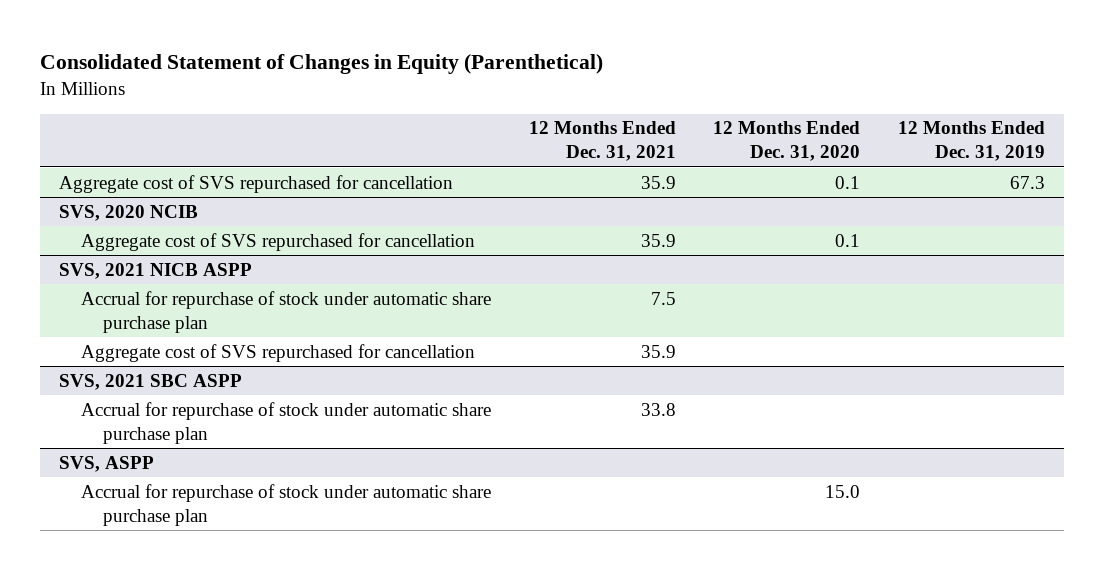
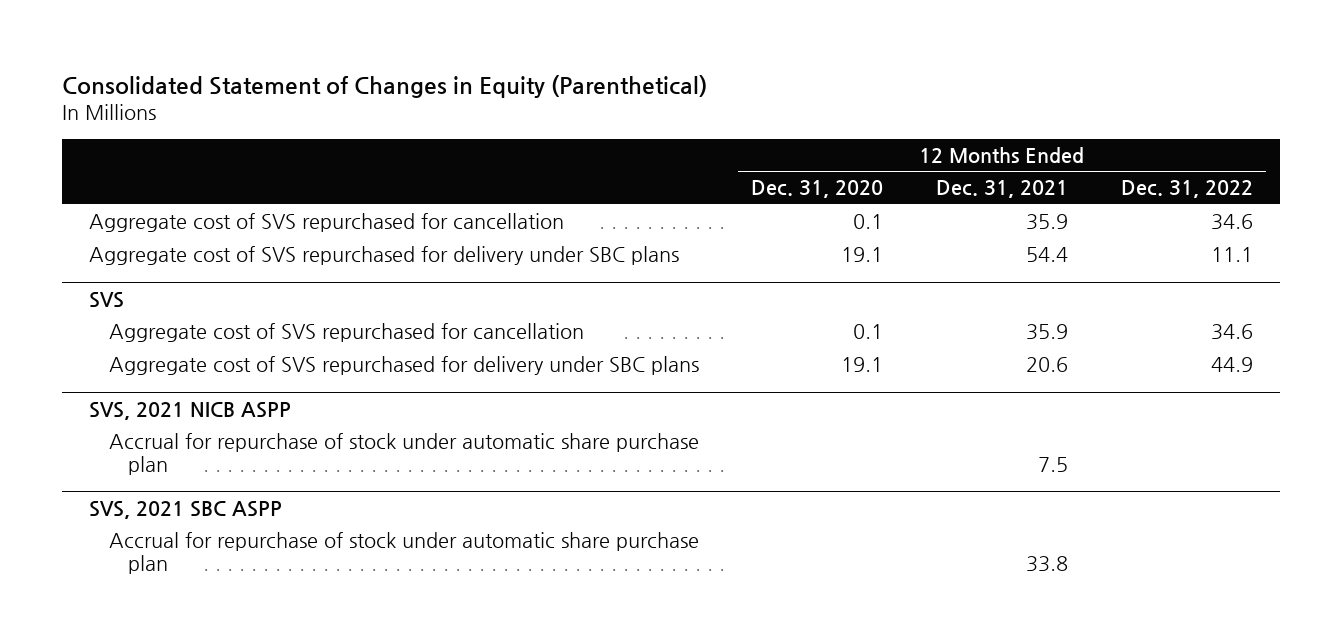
[898,121,1046,162] 12 Months Ended Dec. 31, 2019 -> none
none -> [1121,180,1254,199] Dec. 31, 2022
[58,204,198,221] SVS, 2020 NCIB -> none
none -> [88,246,679,266] Aggregate cost of SVS repurchased for delivery under SBC plans
none -> [88,291,124,308] SVS
none -> [108,356,699,376] Aggregate cost of SVS repurchased for delivery under SBC plans
[80,343,475,362] Aggregate cost of SVS repurchased for cancellation -> none
[58,455,154,472] SVS, ASPP -> none
[80,483,491,526] Accrual for repurchase of stock under automatic share purchase plan -> none

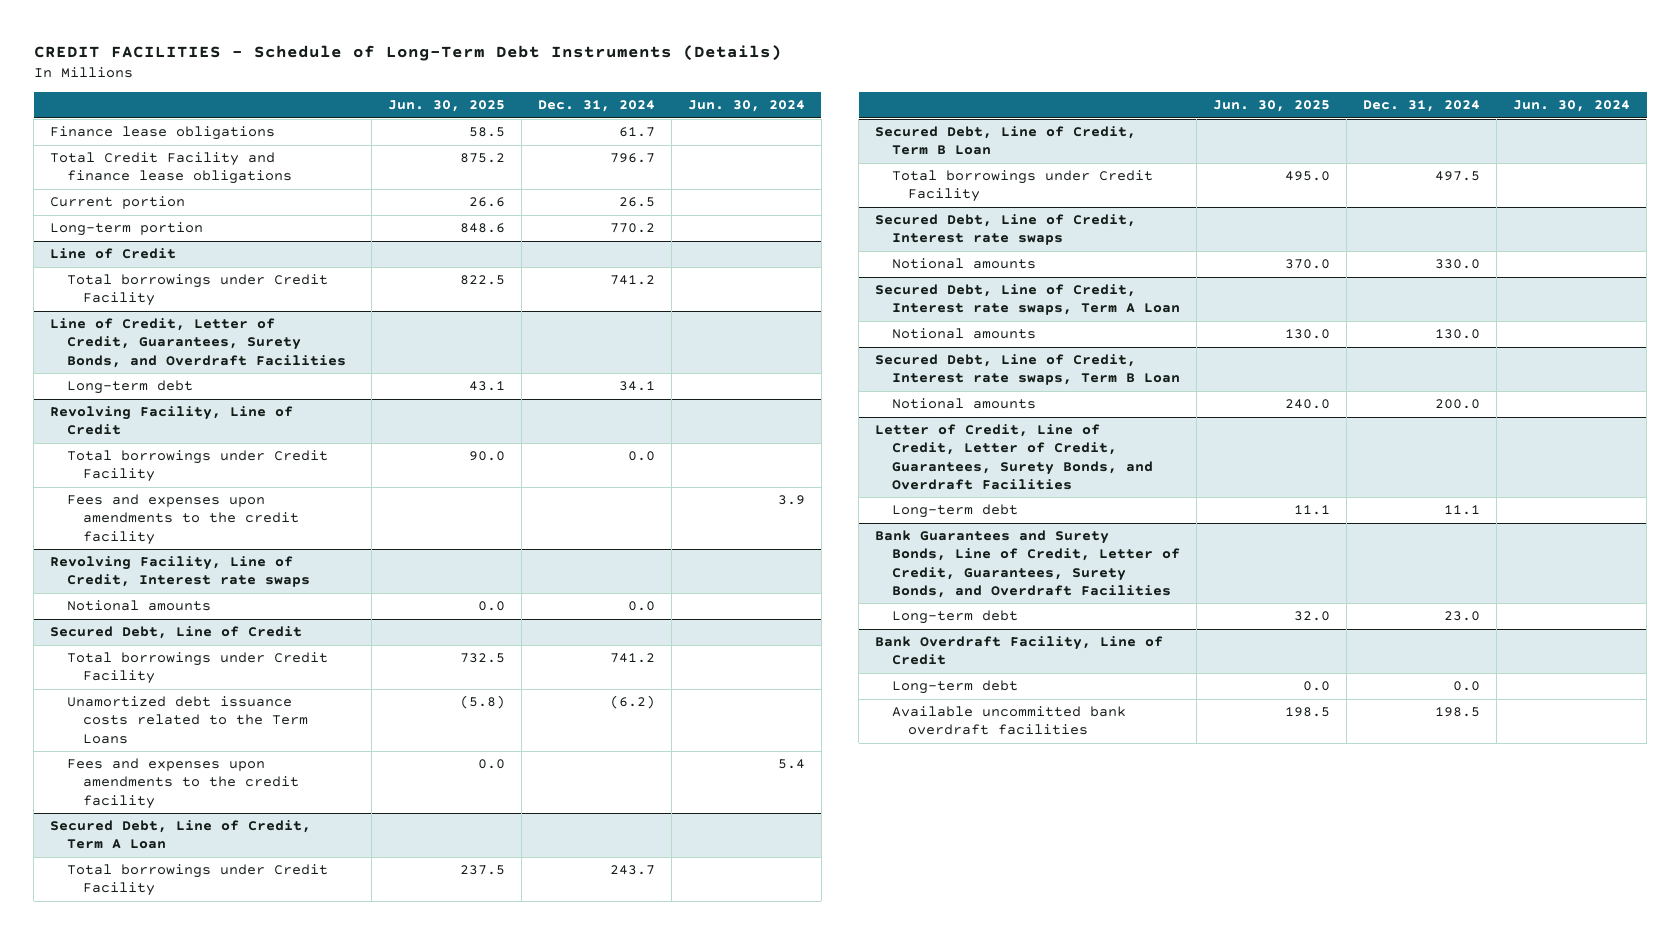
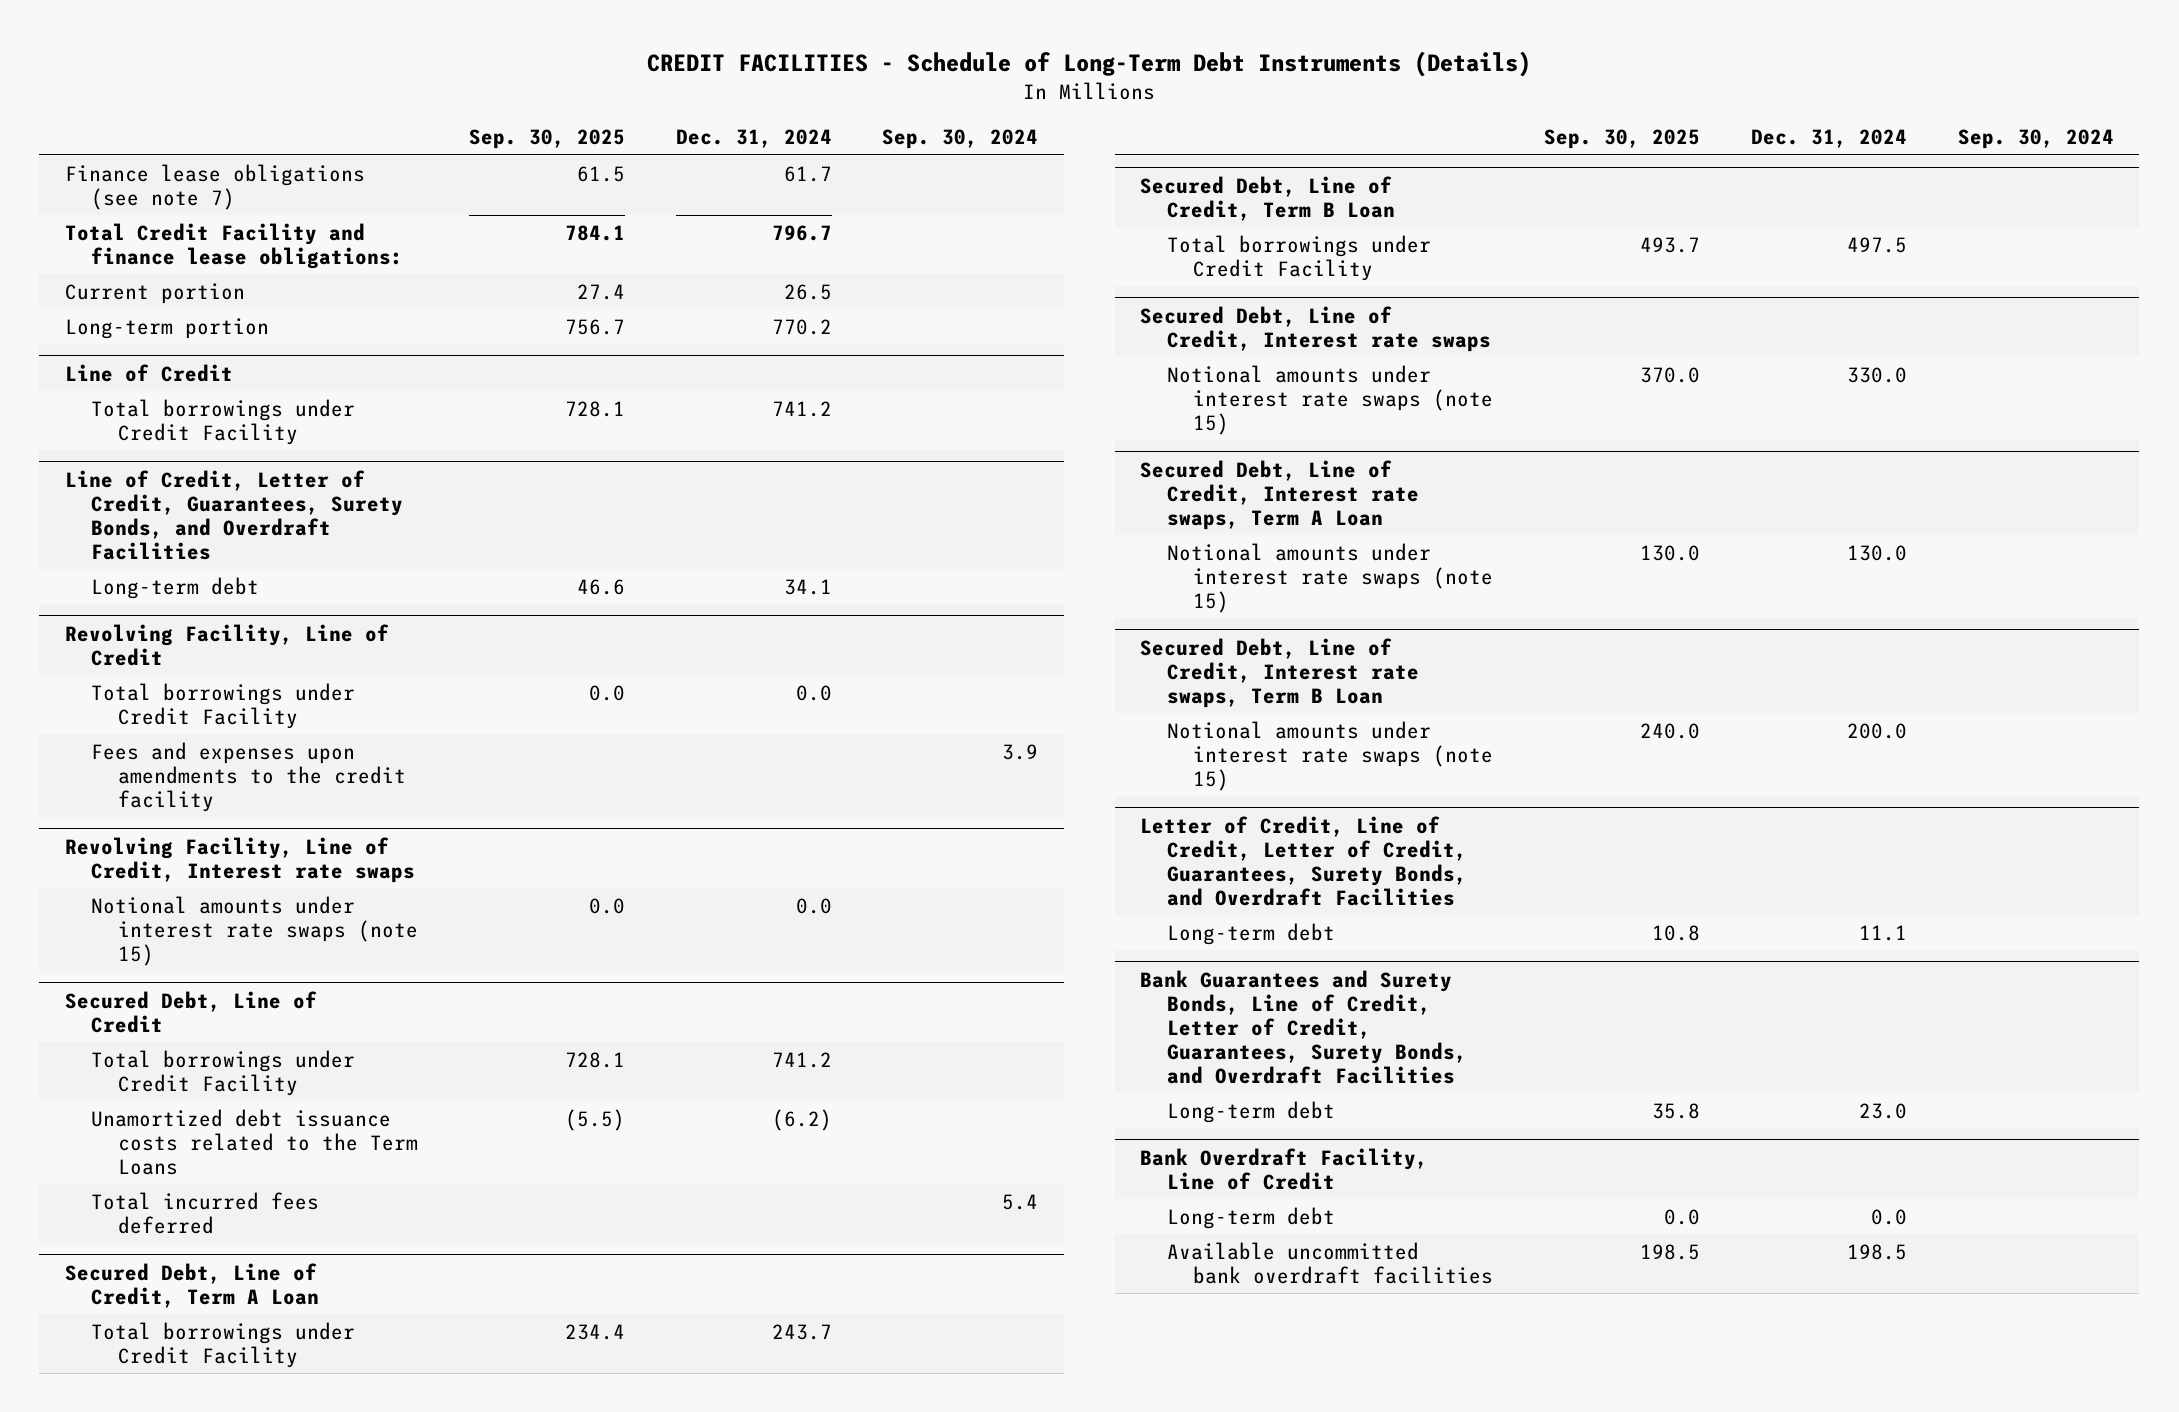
[387,100,505,113] Jun. 30, 2025 -> none
[687,100,805,113] Jun. 30, 2024 -> none
none -> [468,128,625,149] Sep. 30, 2025
none -> [882,128,1039,149] Sep. 30, 2024
[50,126,276,141] Finance lease obligations -> [64,163,365,210] Finance lease obligations (see note 7)
[50,152,292,185] Total Credit Facility and finance lease obligations -> [64,222,404,269] Total Credit Facility and finance lease obligations:
[66,600,211,612] Notional amounts -> [91,895,418,966] Notional amounts under interest rate swaps (note 15)
[66,758,300,809] Fees and expenses upon amendments to the credit facility -> none
none -> [91,1191,320,1234] Total incurred fees deferred
[891,258,1036,270] Notional amounts -> [1166,364,1494,435] Notional amounts under interest rate swaps (note 15)
[891,328,1036,340] Notional amounts -> [1166,542,1494,613] Notional amounts under interest rate swaps (note 15)
[891,398,1036,410] Notional amounts -> [1166,720,1494,791] Notional amounts under interest rate swaps (note 15)

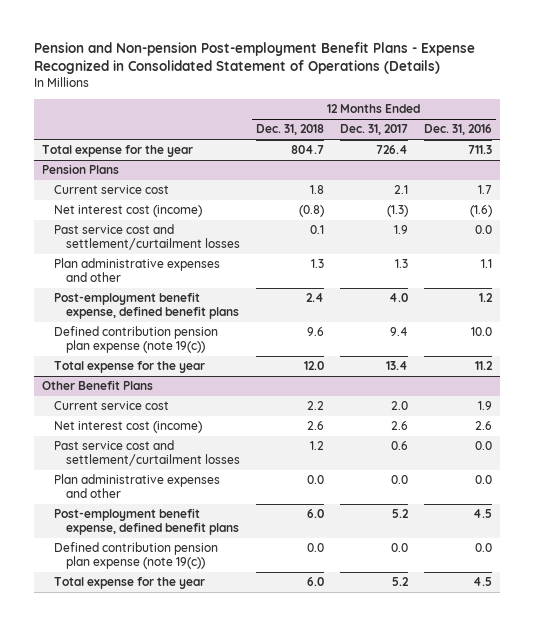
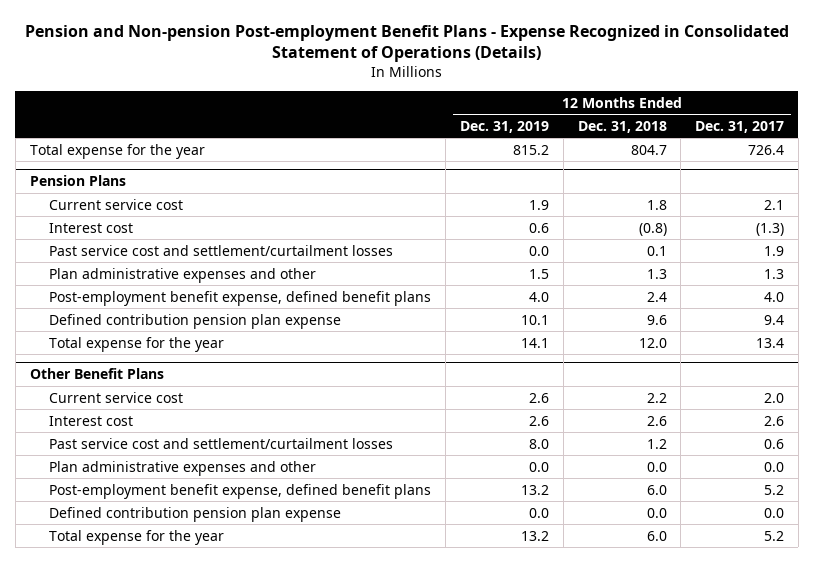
[424,124,493,136] Dec. 31, 2016 -> none
none -> [459,120,549,133] Dec. 31, 2019
[54,205,203,218] Net interest cost (income) -> [49,222,134,233] Interest cost
[54,326,219,354] Defined contribution pension plan expense (note 19(c)) -> [49,313,342,329] Defined contribution pension plan expense
[54,421,203,434] Net interest cost (income) -> [49,415,134,426] Interest cost
[54,542,219,570] Defined contribution pension plan expense (note 19(c)) -> [49,506,342,522] Defined contribution pension plan expense

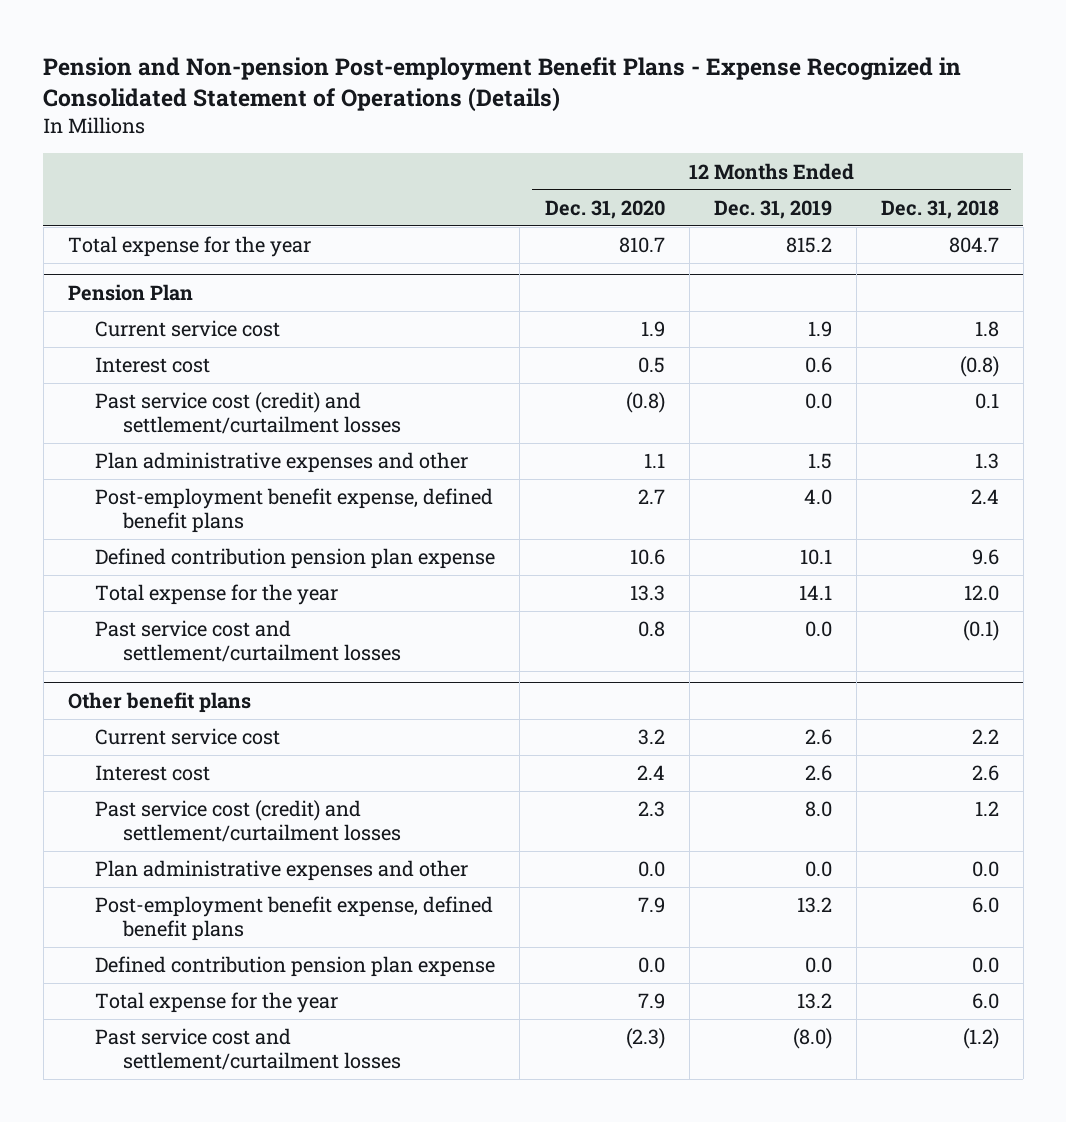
[695,120,785,133] Dec. 31, 2017 -> none
none -> [544,199,665,219] Dec. 31, 2020
[29,175,126,187] Pension Plans -> [67,284,193,302] Pension Plan
[49,244,394,256] Past service cost and settlement/curtailment losses -> [95,392,402,435] Past service cost (credit) and settlement/curtailment losses
none -> [95,620,402,663] Past service cost and settlement/curtailment losses
[29,368,164,380] Other Benefit Plans -> [67,692,251,714] Other benefit plans
[49,437,394,449] Past service cost and settlement/curtailment losses -> [95,800,402,843] Past service cost (credit) and settlement/curtailment losses
none -> [95,1028,402,1071] Past service cost and settlement/curtailment losses

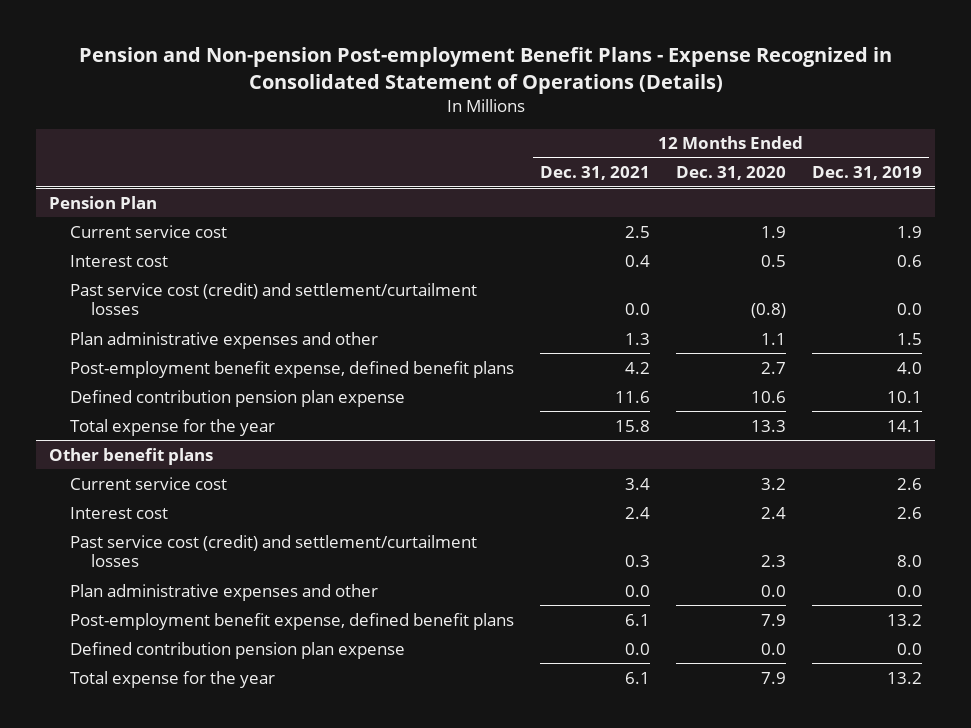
[880,199,999,219] Dec. 31, 2018 -> none
none -> [539,166,650,181] Dec. 31, 2021
[67,236,311,258] Total expense for the year -> none
[95,620,402,663] Past service cost and settlement/curtailment losses -> none
[95,1028,402,1071] Past service cost and settlement/curtailment losses -> none

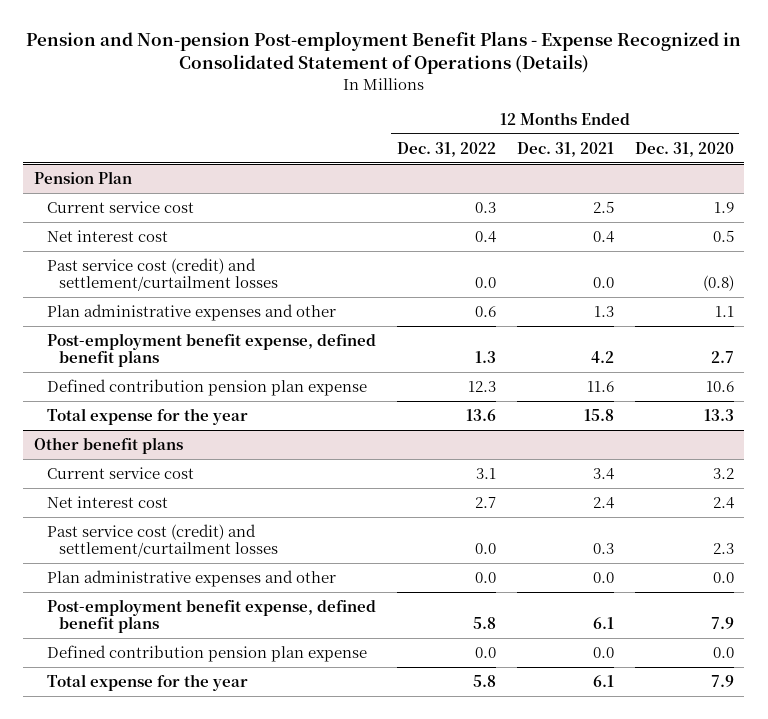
[812,166,923,181] Dec. 31, 2019 -> none
none -> [396,141,496,157] Dec. 31, 2022
[69,254,168,267] Interest cost -> [46,230,168,243] Net interest cost
[69,506,168,519] Interest cost -> [46,496,168,509] Net interest cost

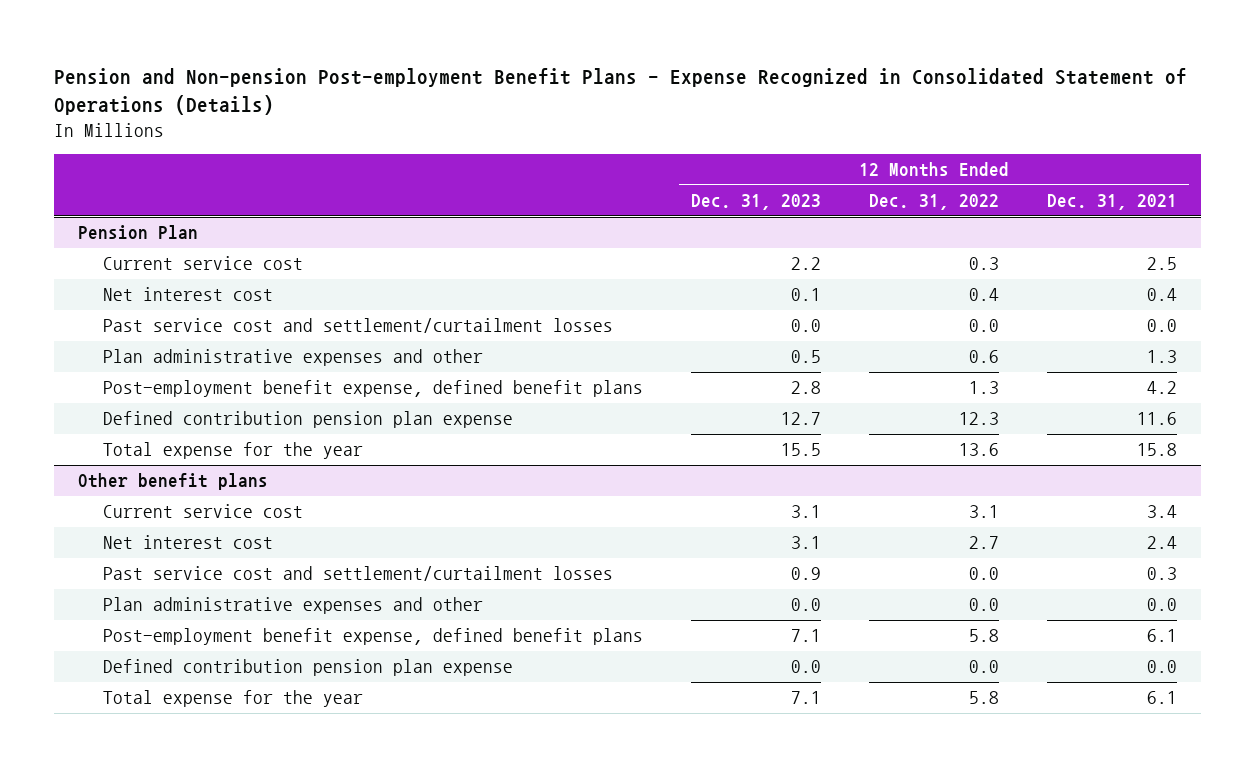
[634,141,734,157] Dec. 31, 2020 -> none
none -> [690,194,821,211] Dec. 31, 2023
[46,258,279,292] Past service cost (credit) and settlement/curtailment losses -> [102,318,613,334] Past service cost and settlement/curtailment losses
[46,524,279,558] Past service cost (credit) and settlement/curtailment losses -> [102,566,613,582] Past service cost and settlement/curtailment losses

